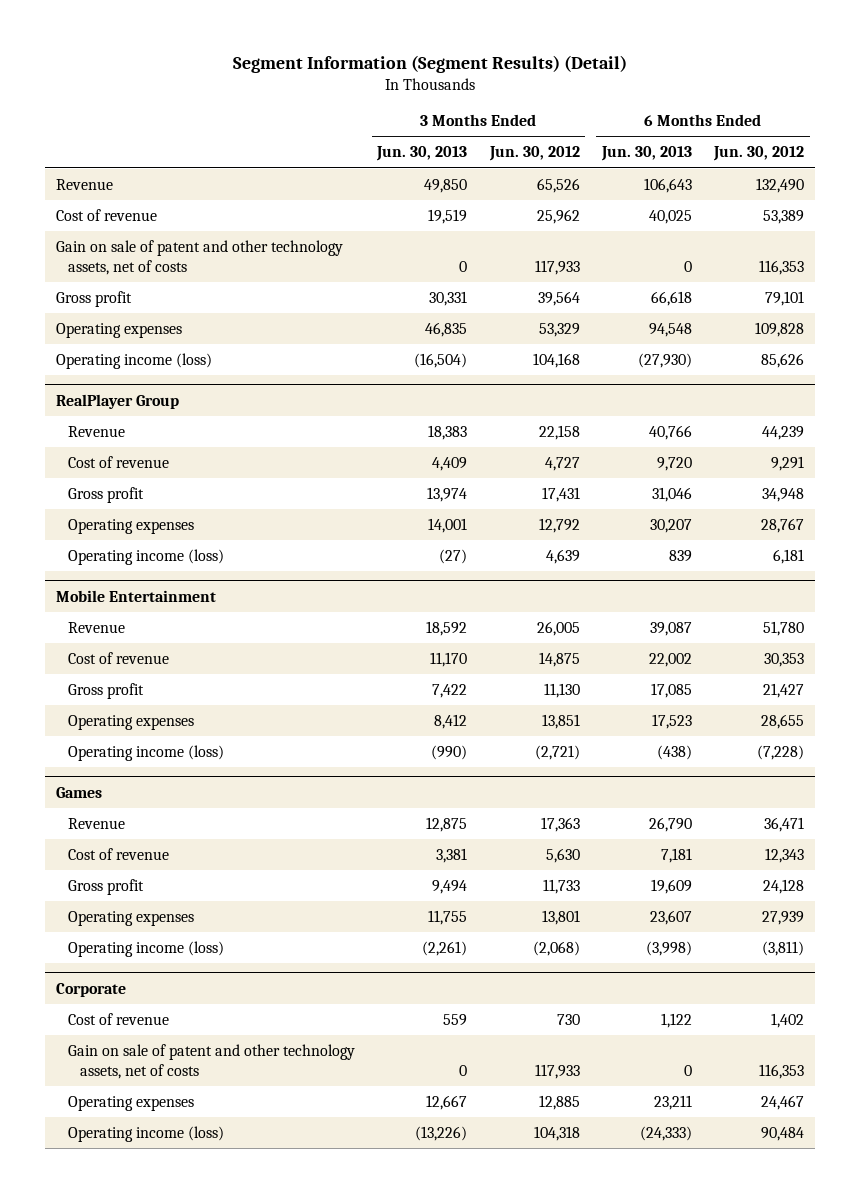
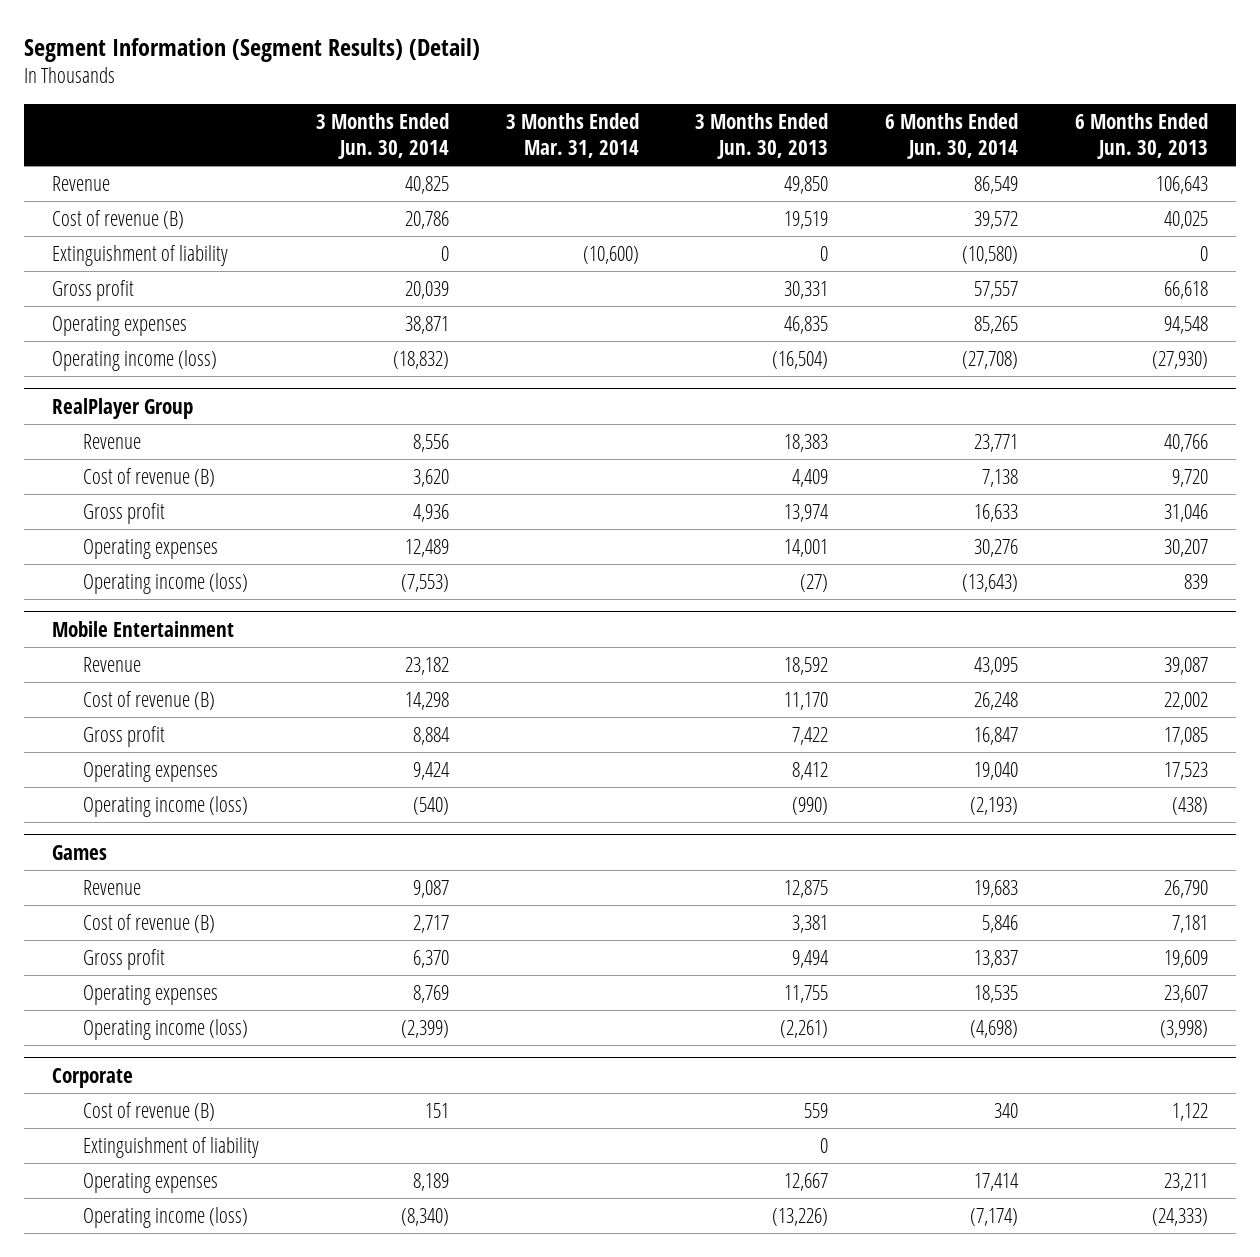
[488,146,580,162] Jun. 30, 2012 -> none
[712,146,804,162] Jun. 30, 2012 -> none
none -> [315,113,449,159] 3 Months Ended Jun. 30, 2014
none -> [505,113,639,158] 3 Months Ended Mar. 31, 2014
none -> [885,113,1019,159] 6 Months Ended Jun. 30, 2014
[56,239,344,275] Gain on sale of patent and other technology assets, net of costs -> none
[56,208,158,221] Cost of revenue -> [52,209,185,229] Cost of revenue (B)
none -> [52,244,229,266] Extinguishment of liability
[68,455,170,468] Cost of revenue -> [83,467,216,487] Cost of revenue (B)
[68,651,170,664] Cost of revenue -> [83,690,216,710] Cost of revenue (B)
[68,847,170,860] Cost of revenue -> [83,913,216,933] Cost of revenue (B)
[68,1043,356,1079] Gain on sale of patent and other technology assets, net of costs -> none
[68,1012,170,1025] Cost of revenue -> [83,1101,216,1121] Cost of revenue (B)
none -> [83,1136,260,1158] Extinguishment of liability

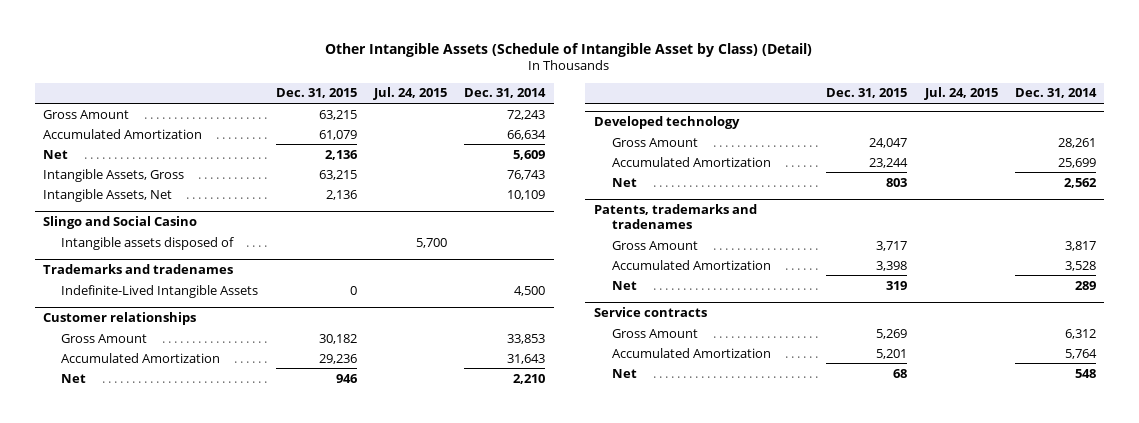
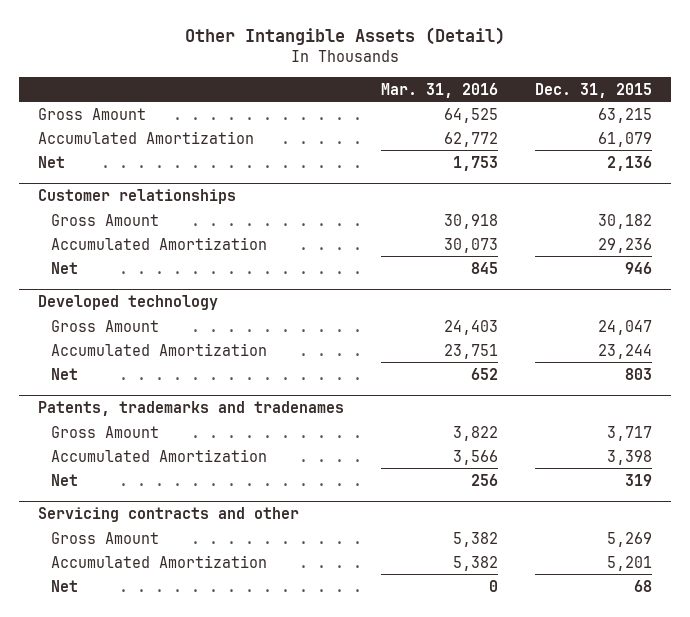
[325,42,813,57] Other Intangible Assets (Schedule of Intangible Asset by Class) (Detail) -> [184,27,505,46] Other Intangible Assets (Detail)
[373,87,448,101] Jul. 24, 2015 -> none
[464,88,547,99] Dec. 31, 2014 -> none
none -> [380,82,498,98] Mar. 31, 2016
[43,168,185,182] Intangible Assets, Gross -> none
[43,188,173,202] Intangible Assets, Net -> none
[43,216,198,230] Slingo and Social Casino -> none
[61,236,235,250] Intangible assets disposed of -> none
[43,264,234,275] Trademarks and tradenames -> none
[61,284,259,298] Indefinite-Lived Intangible Assets -> none
[593,307,707,318] Service contracts -> [37,506,299,522] Servicing contracts and other

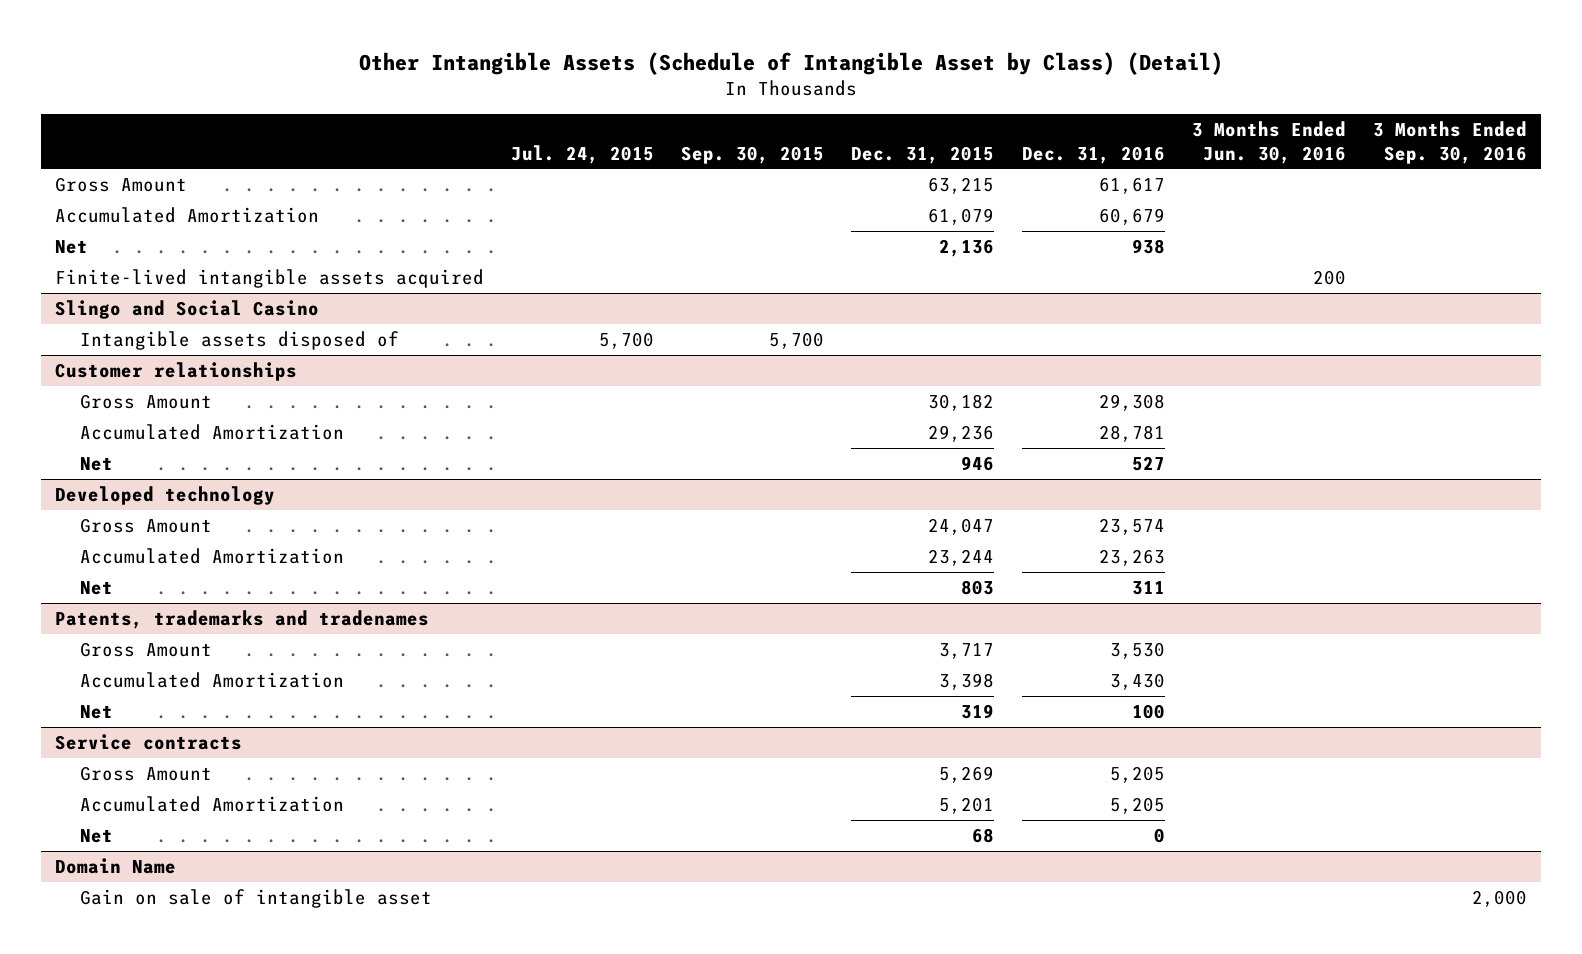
[184,27,505,46] Other Intangible Assets (Detail) -> [358,52,1223,76] Other Intangible Assets (Schedule of Intangible Asset by Class) (Detail)
[380,82,498,98] Mar. 31, 2016 -> none
none -> [510,144,654,164] Jul. 24, 2015
none -> [681,145,825,164] Sep. 30, 2015
none -> [1021,145,1165,164] Dec. 31, 2016
none -> [1192,121,1347,164] 3 Months Ended Jun. 30, 2016
none -> [1373,121,1528,164] 3 Months Ended Sep. 30, 2016
none -> [54,268,484,288] Finite-lived intangible assets acquired
none -> [54,299,319,319] Slingo and Social Casino
none -> [79,330,399,350] Intangible assets disposed of
[37,506,299,522] Servicing contracts and other -> [54,733,242,750] Service contracts
none -> [54,857,176,874] Domain Name
none -> [79,888,432,908] Gain on sale of intangible asset

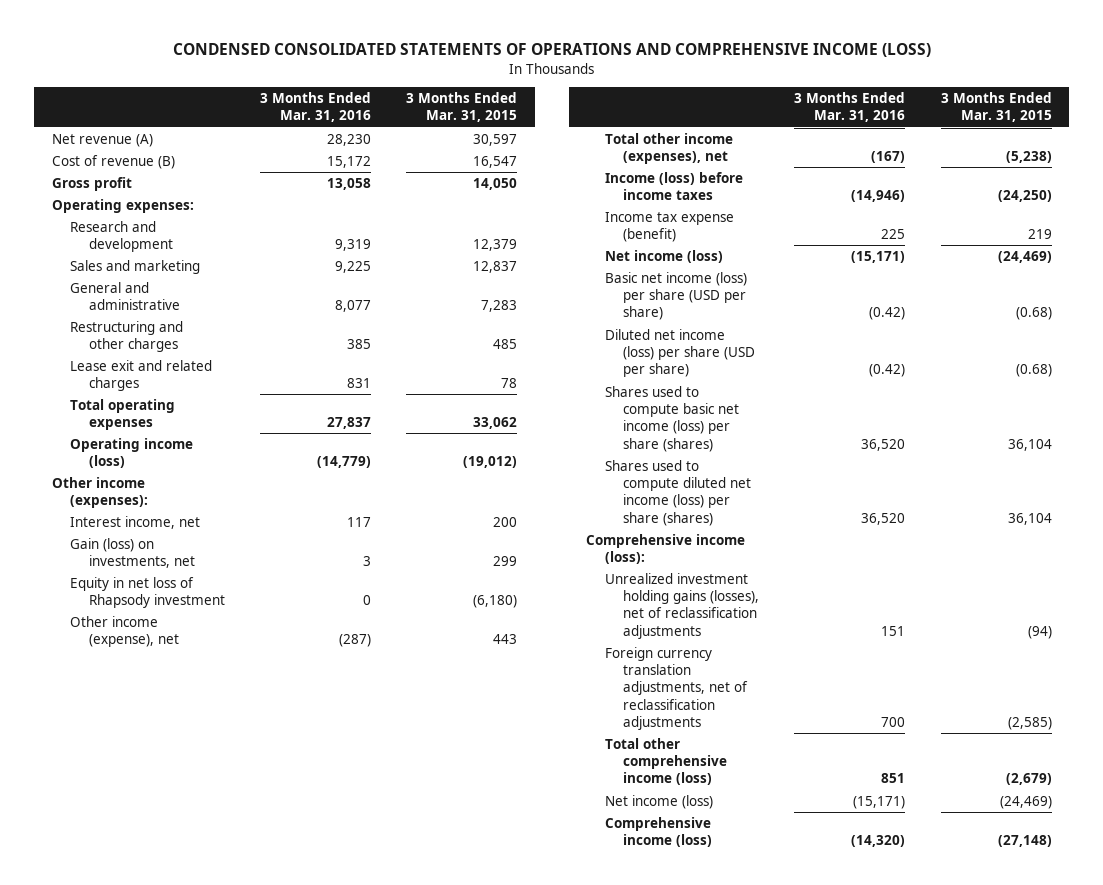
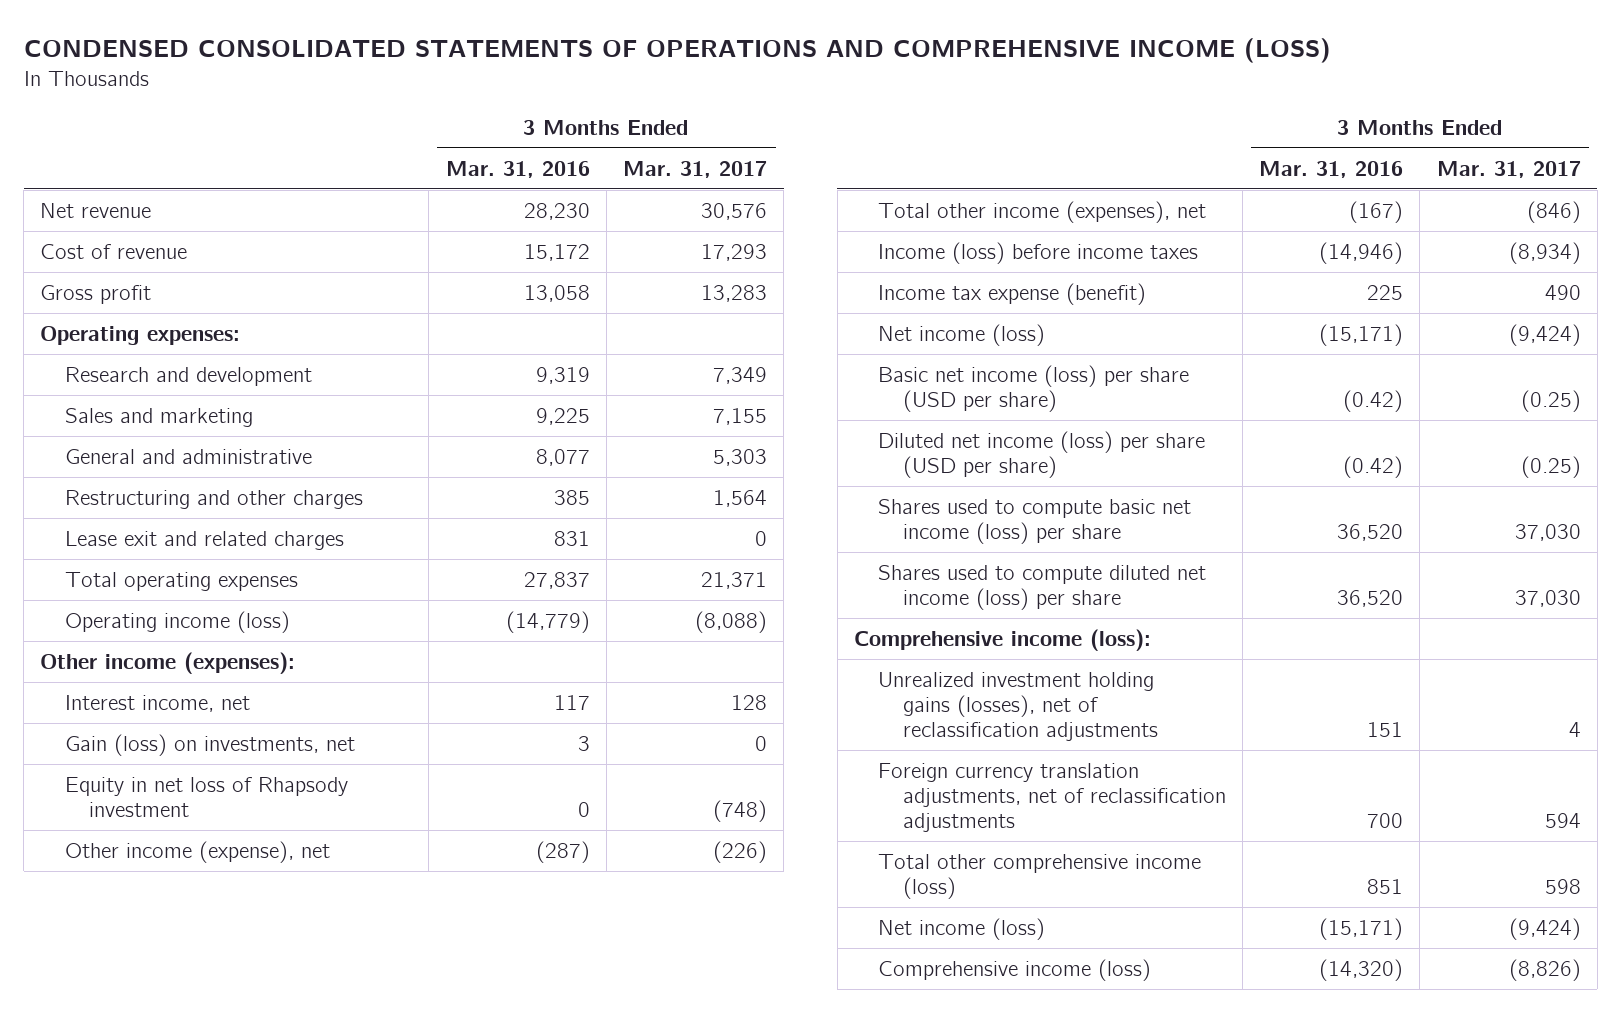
[405,92,517,123] 3 Months Ended Mar. 31, 2015 -> none
none -> [623,160,768,178] Mar. 31, 2017
[51,134,153,148] Net revenue (A) -> [40,202,152,218] Net revenue
[51,155,175,170] Cost of revenue (B) -> [40,243,188,259] Cost of revenue
[604,386,740,452] Shares used to compute basic net income (loss) per share (shares) -> [878,498,1192,544] Shares used to compute basic net income (loss) per share
[604,460,752,526] Shares used to compute diluted net income (loss) per share (shares) -> [878,564,1207,610] Shares used to compute diluted net income (loss) per share

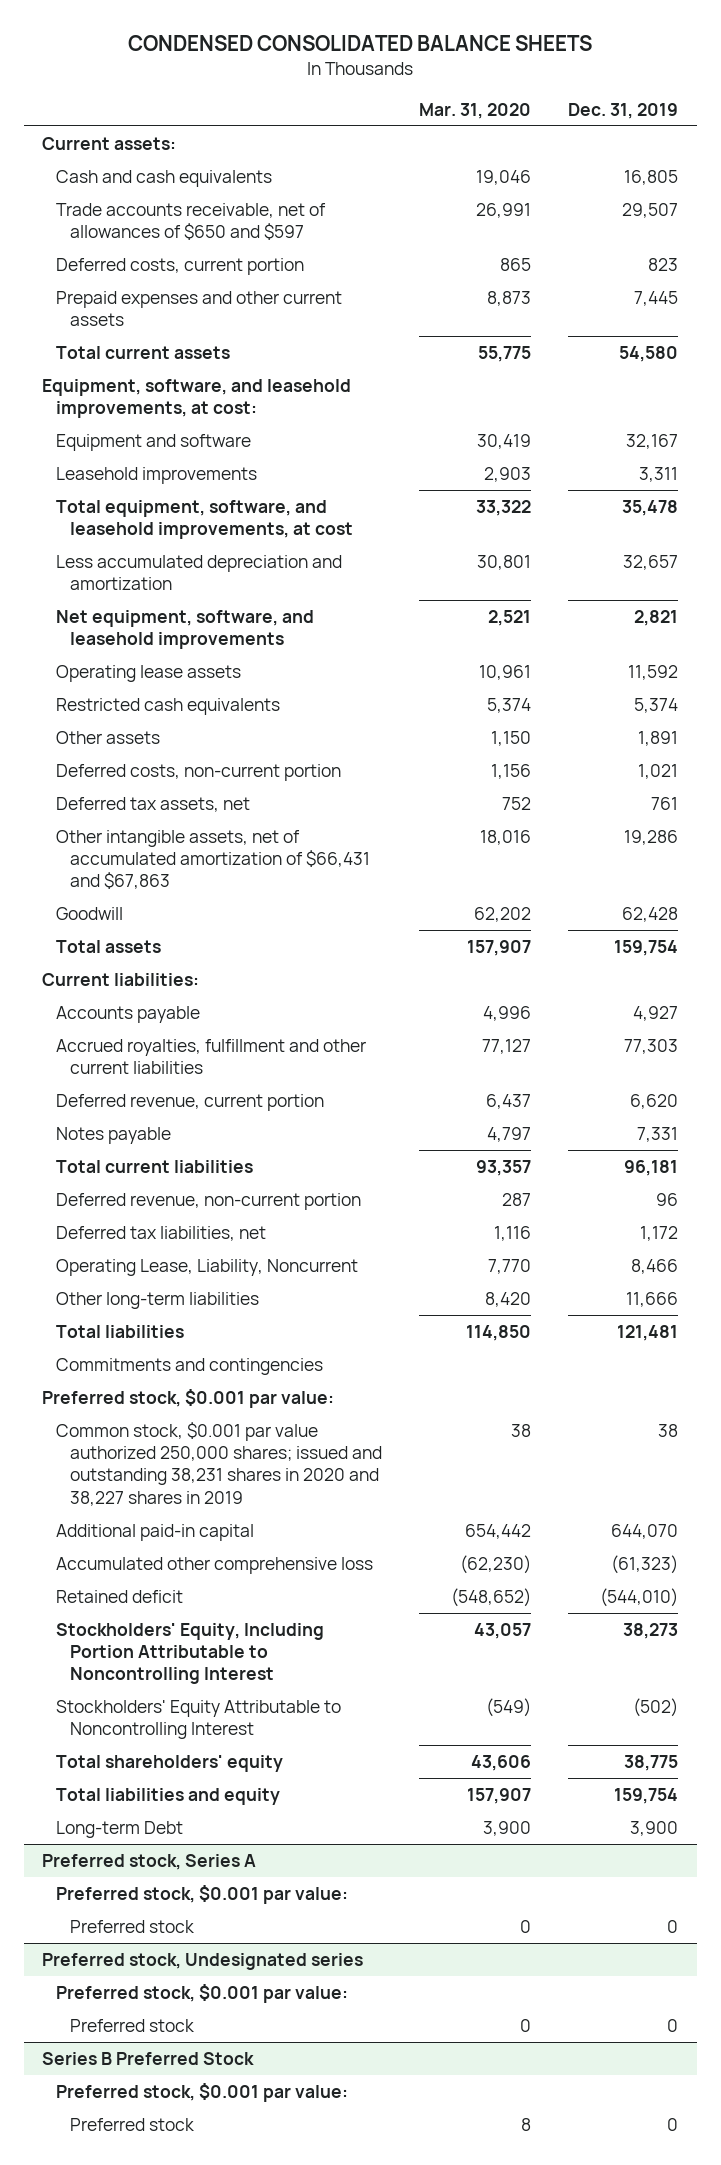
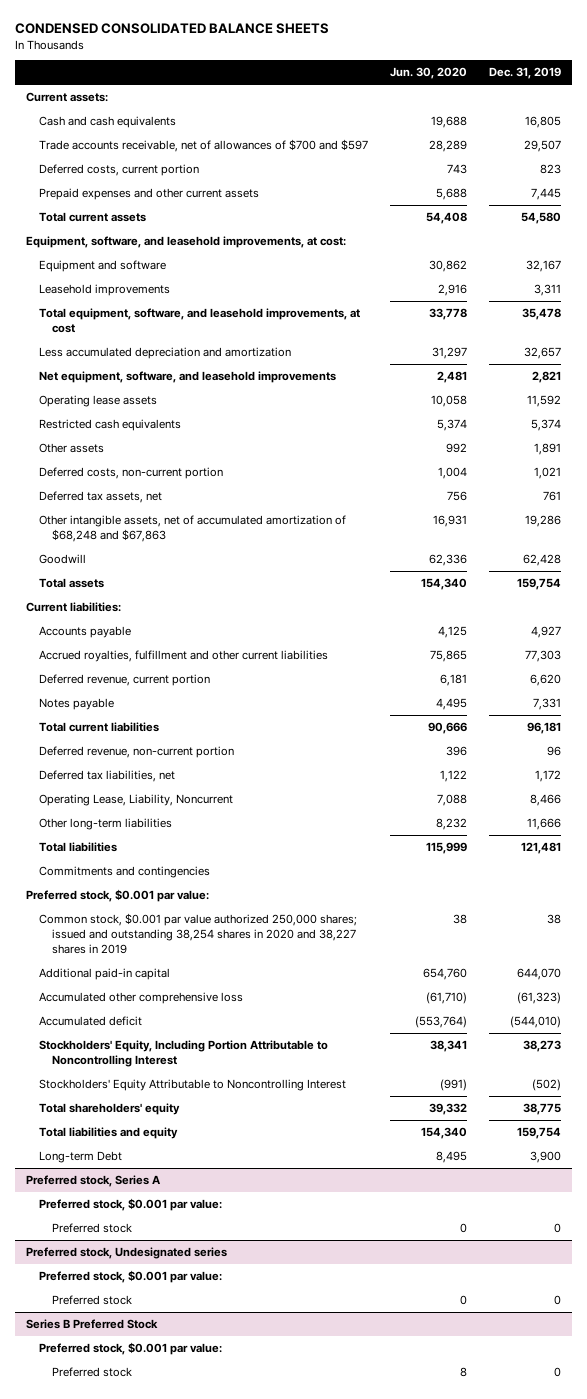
[419,102,532,119] Mar. 31, 2020 -> none
none -> [389,67,467,80] Jun. 30, 2020
[56,202,327,241] Trade accounts receivable, net of allowances of $650 and $597 -> [38,139,368,153] Trade accounts receivable, net of allowances of $700 and $597
[56,829,370,890] Other intangible assets, net of accumulated amortization of $66,431 and $67,863 -> [38,515,346,543] Other intangible assets, net of accumulated amortization of $68,248 and $67,863
[56,1421,382,1506] Common stock, $0.001 par value authorized 250,000 shares; issued and outstanding 38,231 shares in 2020 and 38,227 shares in 2019 -> [38,913,357,955] Common stock, $0.001 par value authorized 250,000 shares; issued and outstanding 38,254 shares in 2020 and 38,227 shares in 2019
[56,1589,184,1603] Retained deficit -> [38,1016,142,1027] Accumulated deficit

